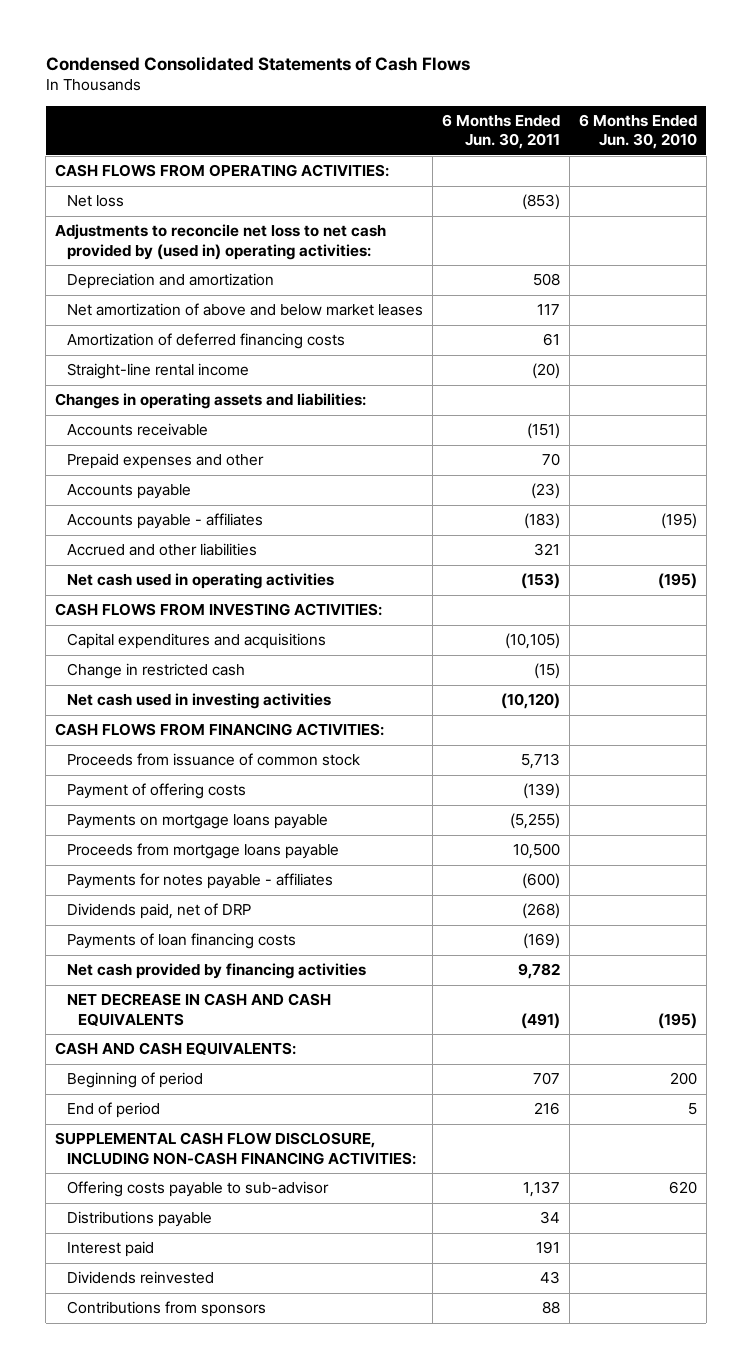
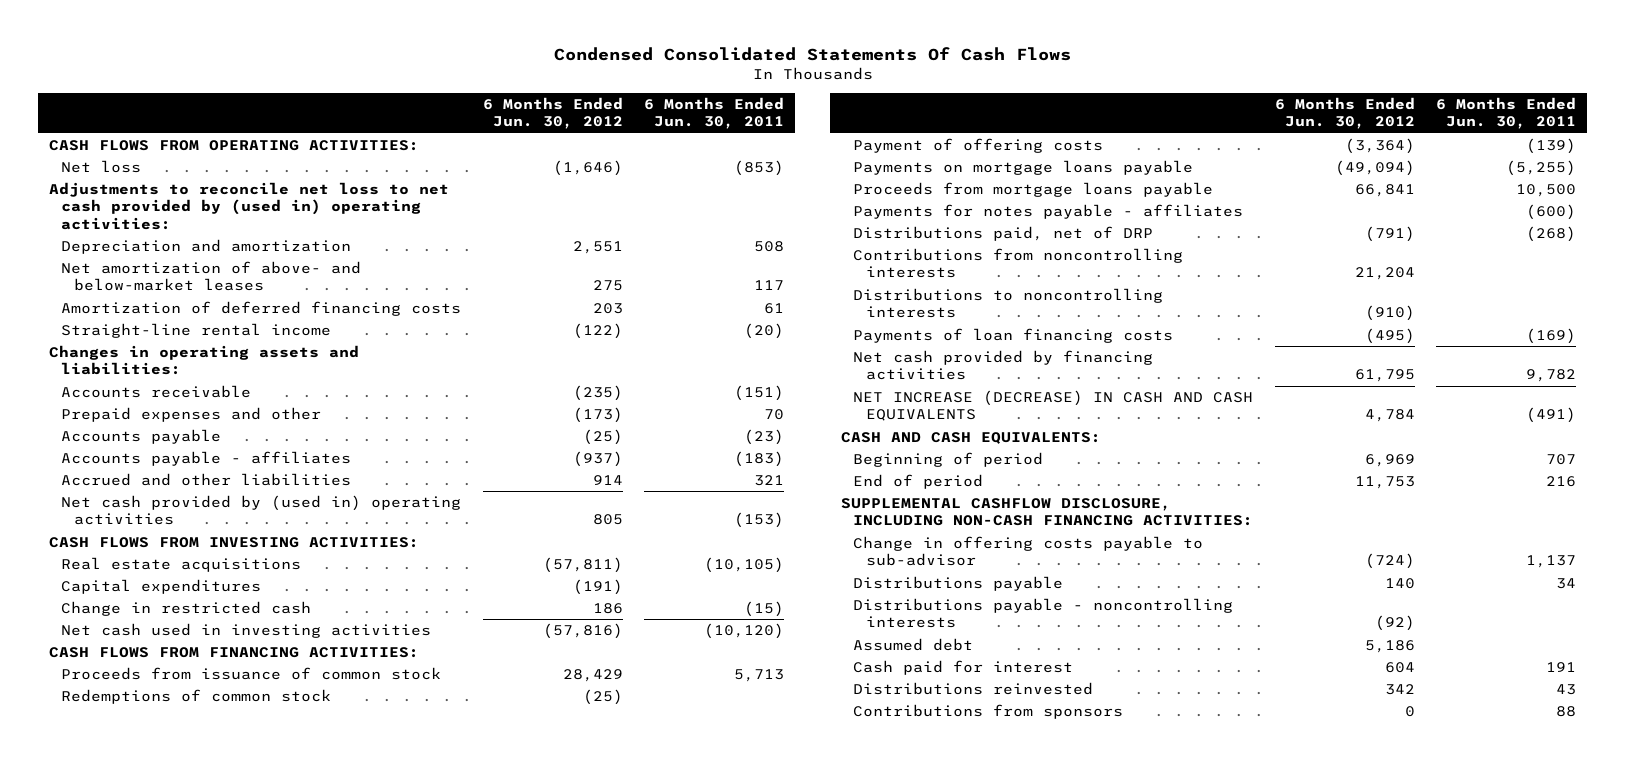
[45,55,470,71] Condensed Consolidated Statements of Cash Flows -> [553,47,1071,62] Condensed Consolidated Statements Of Cash Flows
[578,114,697,150] 6 Months Ended Jun. 30, 2010 -> none
none -> [482,97,623,130] 6 Months Ended Jun. 30, 2012
[66,303,423,317] Net amortization of above and below market leases -> [61,261,362,292] Net amortization of above- and below-market leases
[66,573,334,590] Net cash used in operating activities -> [61,495,462,526] Net cash provided by (used in) operating activities
[66,633,326,650] Capital expenditures and acquisitions -> [61,557,302,573] Real estate acquisitions
none -> [61,579,262,595] Capital expenditures
none -> [61,689,332,705] Redemptions of common stock
[66,903,251,920] Dividends paid, net of DRP -> [853,226,1154,242] Distributions paid, net of DRP
none -> [853,248,1184,279] Contributions from noncontrolling interests
none -> [853,288,1164,319] Distributions to noncontrolling interests
[66,993,331,1026] NET DECREASE IN CASH AND CASH EQUIVALENTS -> [853,390,1254,422] NET INCREASE (DECREASE) IN CASH AND CASH EQUIVALENTS
[55,1132,416,1165] SUPPLEMENTAL CASH FLOW DISCLOSURE, INCLUDING NON-CASH FINANCING ACTIVITIES: -> [841,498,1254,527] SUPPLEMENTAL CASHFLOW DISCLOSURE, INCLUDING NON-CASH FINANCING ACTIVITIES:
[66,1181,329,1198] Offering costs payable to sub-advisor -> [853,536,1204,567] Change in offering costs payable to sub-advisor
none -> [853,598,1234,629] Distributions payable - noncontrolling interests
none -> [853,638,974,652] Assumed debt
[66,1241,154,1258] Interest paid -> [853,660,1074,676] Cash paid for interest
[66,1271,214,1285] Dividends reinvested -> [853,682,1094,696] Distributions reinvested

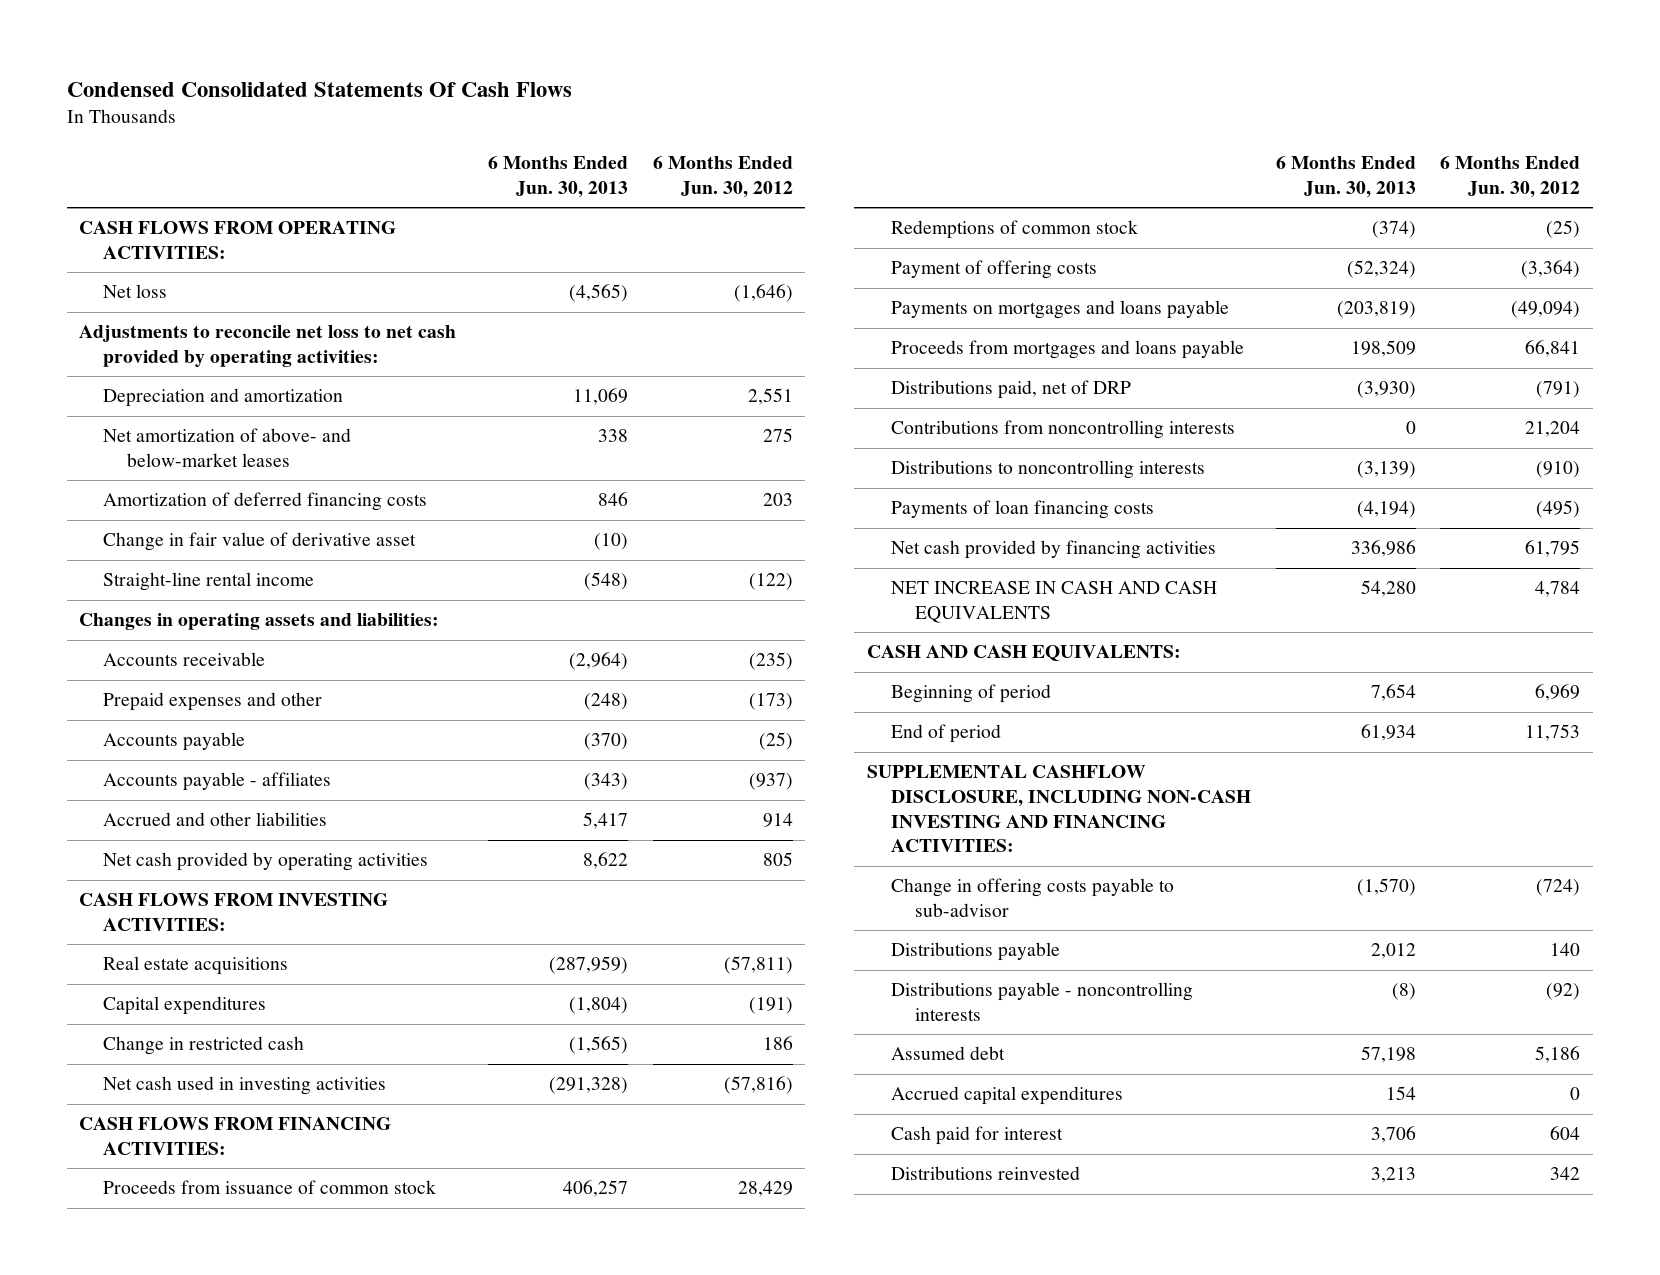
[644,97,785,130] 6 Months Ended Jun. 30, 2011 -> none
none -> [488,156,629,198] 6 Months Ended Jun. 30, 2013
[48,182,449,230] Adjustments to reconcile net loss to net cash provided by (used in) operating activities: -> [79,325,457,367] Adjustments to reconcile net loss to net cash provided by operating activities:
none -> [103,532,417,552] Change in fair value of derivative asset
[61,495,462,526] Net cash provided by (used in) operating activities -> [103,852,429,872] Net cash provided by operating activities
[853,204,1244,220] Payments for notes payable - affiliates -> none
[853,160,1194,176] Payments on mortgage loans payable -> [890,300,1229,320] Payments on mortgages and loans payable
[853,182,1214,198] Proceeds from mortgage loans payable -> [890,340,1244,360] Proceeds from mortgages and loans payable
[853,390,1254,422] NET INCREASE (DECREASE) IN CASH AND CASH EQUIVALENTS -> [890,581,1217,623] NET INCREASE IN CASH AND CASH EQUIVALENTS
[841,498,1254,527] SUPPLEMENTAL CASHFLOW DISCLOSURE, INCLUDING NON-CASH FINANCING ACTIVITIES: -> [866,765,1251,853] SUPPLEMENTAL CASHFLOW DISCLOSURE, INCLUDING NON-CASH INVESTING AND FINANCING ACTIVITIES:
none -> [890,1086,1123,1106] Accrued capital expenditures
[853,704,1124,720] Contributions from sponsors -> none

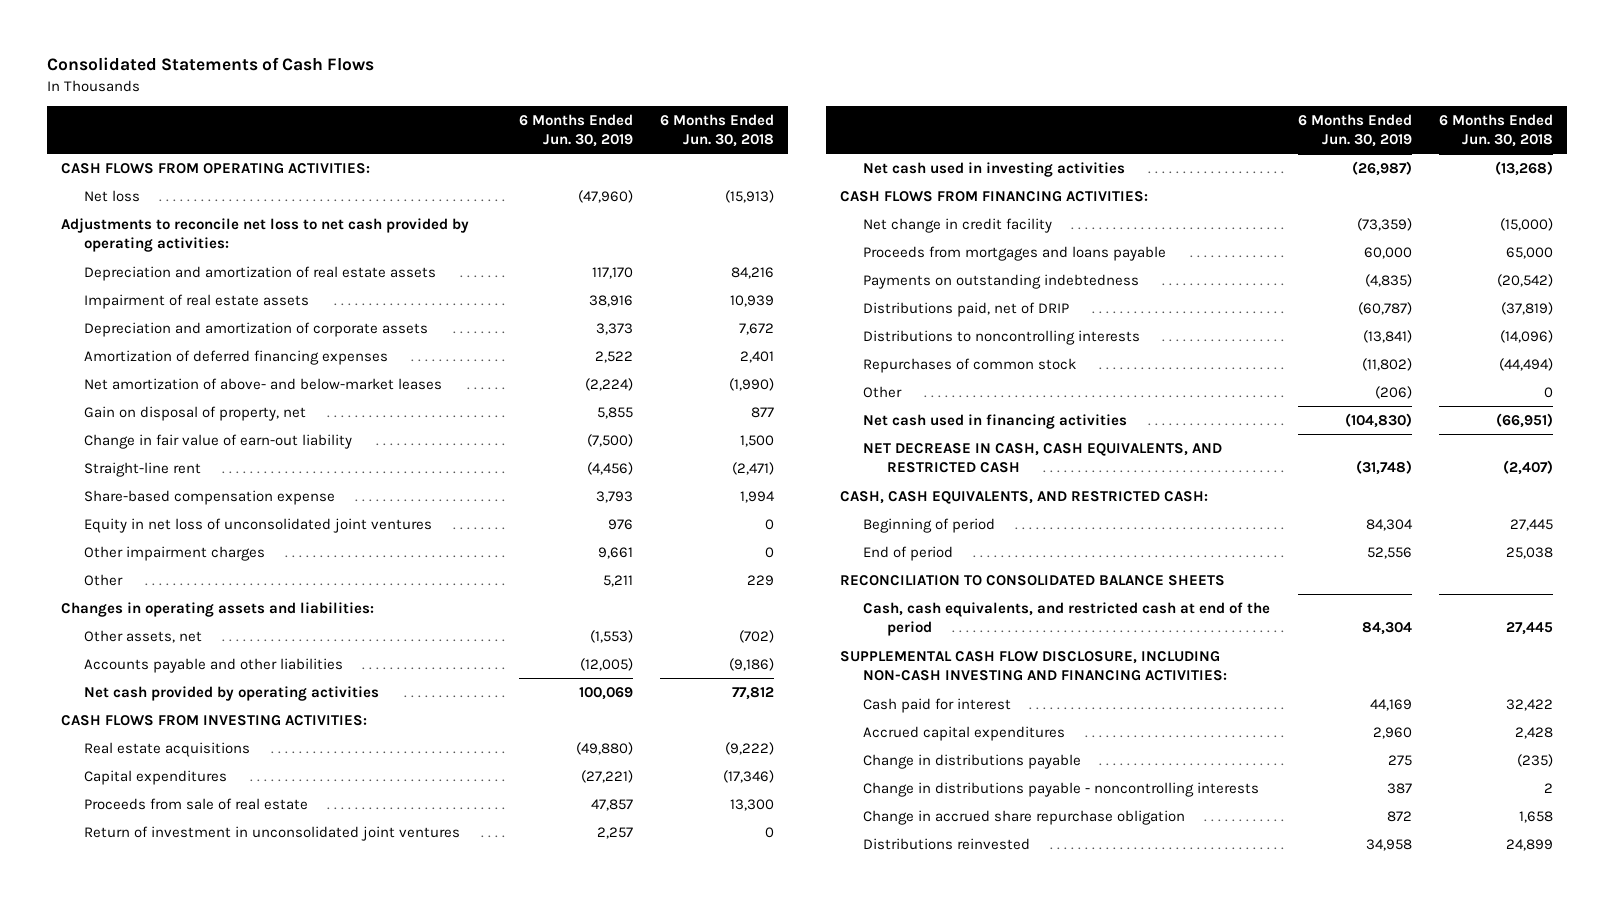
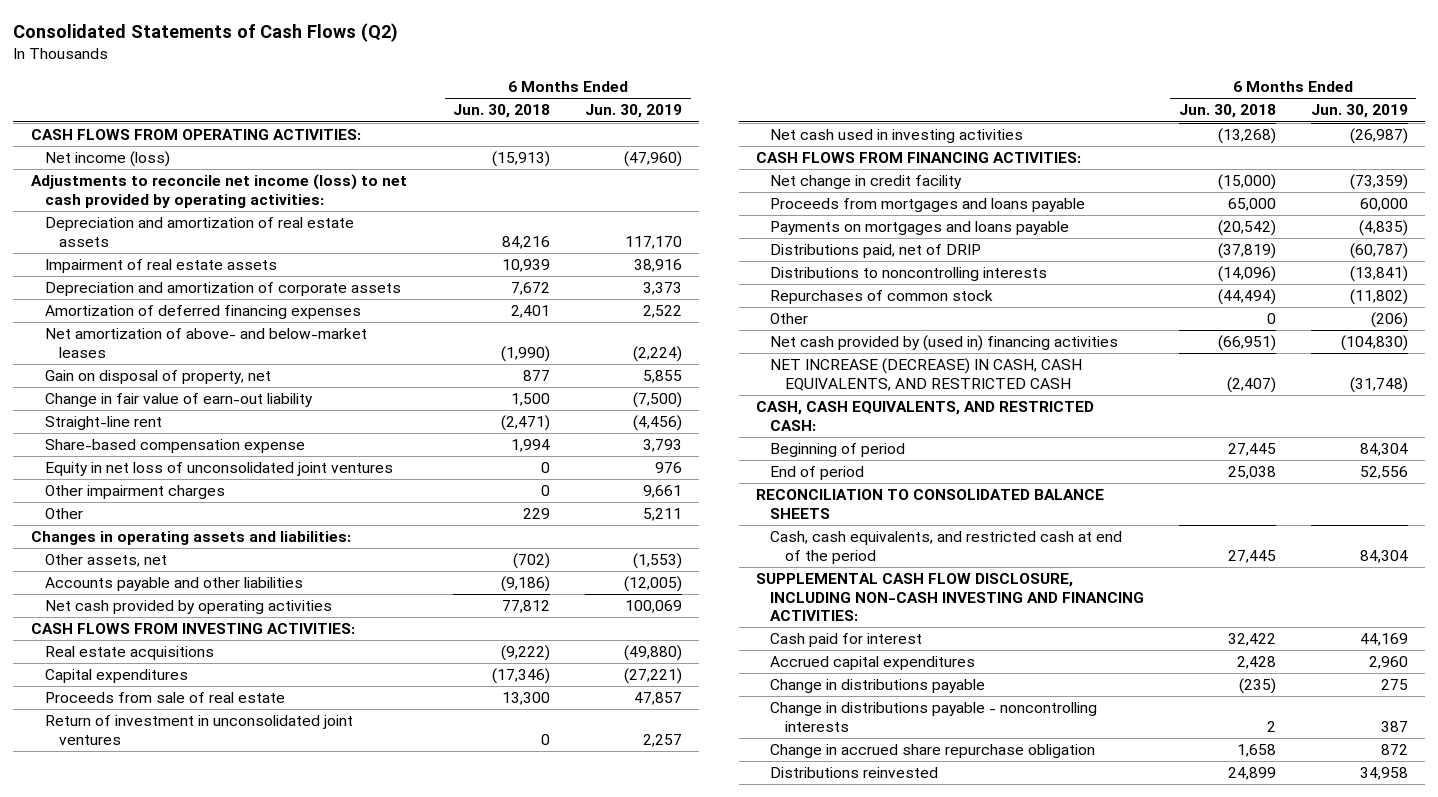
[47,57,375,72] Consolidated Statements of Cash Flows -> [13,22,399,42] Consolidated Statements of Cash Flows (Q2)
[84,189,141,202] Net loss -> [44,151,170,168] Net income (loss)
[60,217,469,253] Adjustments to reconcile net loss to net cash provided by operating activities: -> [30,174,407,208] Adjustments to reconcile net income (loss) to net cash provided by operating activities:
[863,273,1140,289] Payments on outstanding indebtedness -> [770,221,1070,236] Payments on mortgages and loans payable
[863,413,1128,429] Net cash used in financing activities -> [770,335,1119,352] Net cash provided by (used in) financing activities
[863,442,1223,474] NET DECREASE IN CASH, CASH EQUIVALENTS, AND RESTRICTED CASH -> [770,358,1083,391] NET INCREASE (DECREASE) IN CASH, CASH EQUIVALENTS, AND RESTRICTED CASH

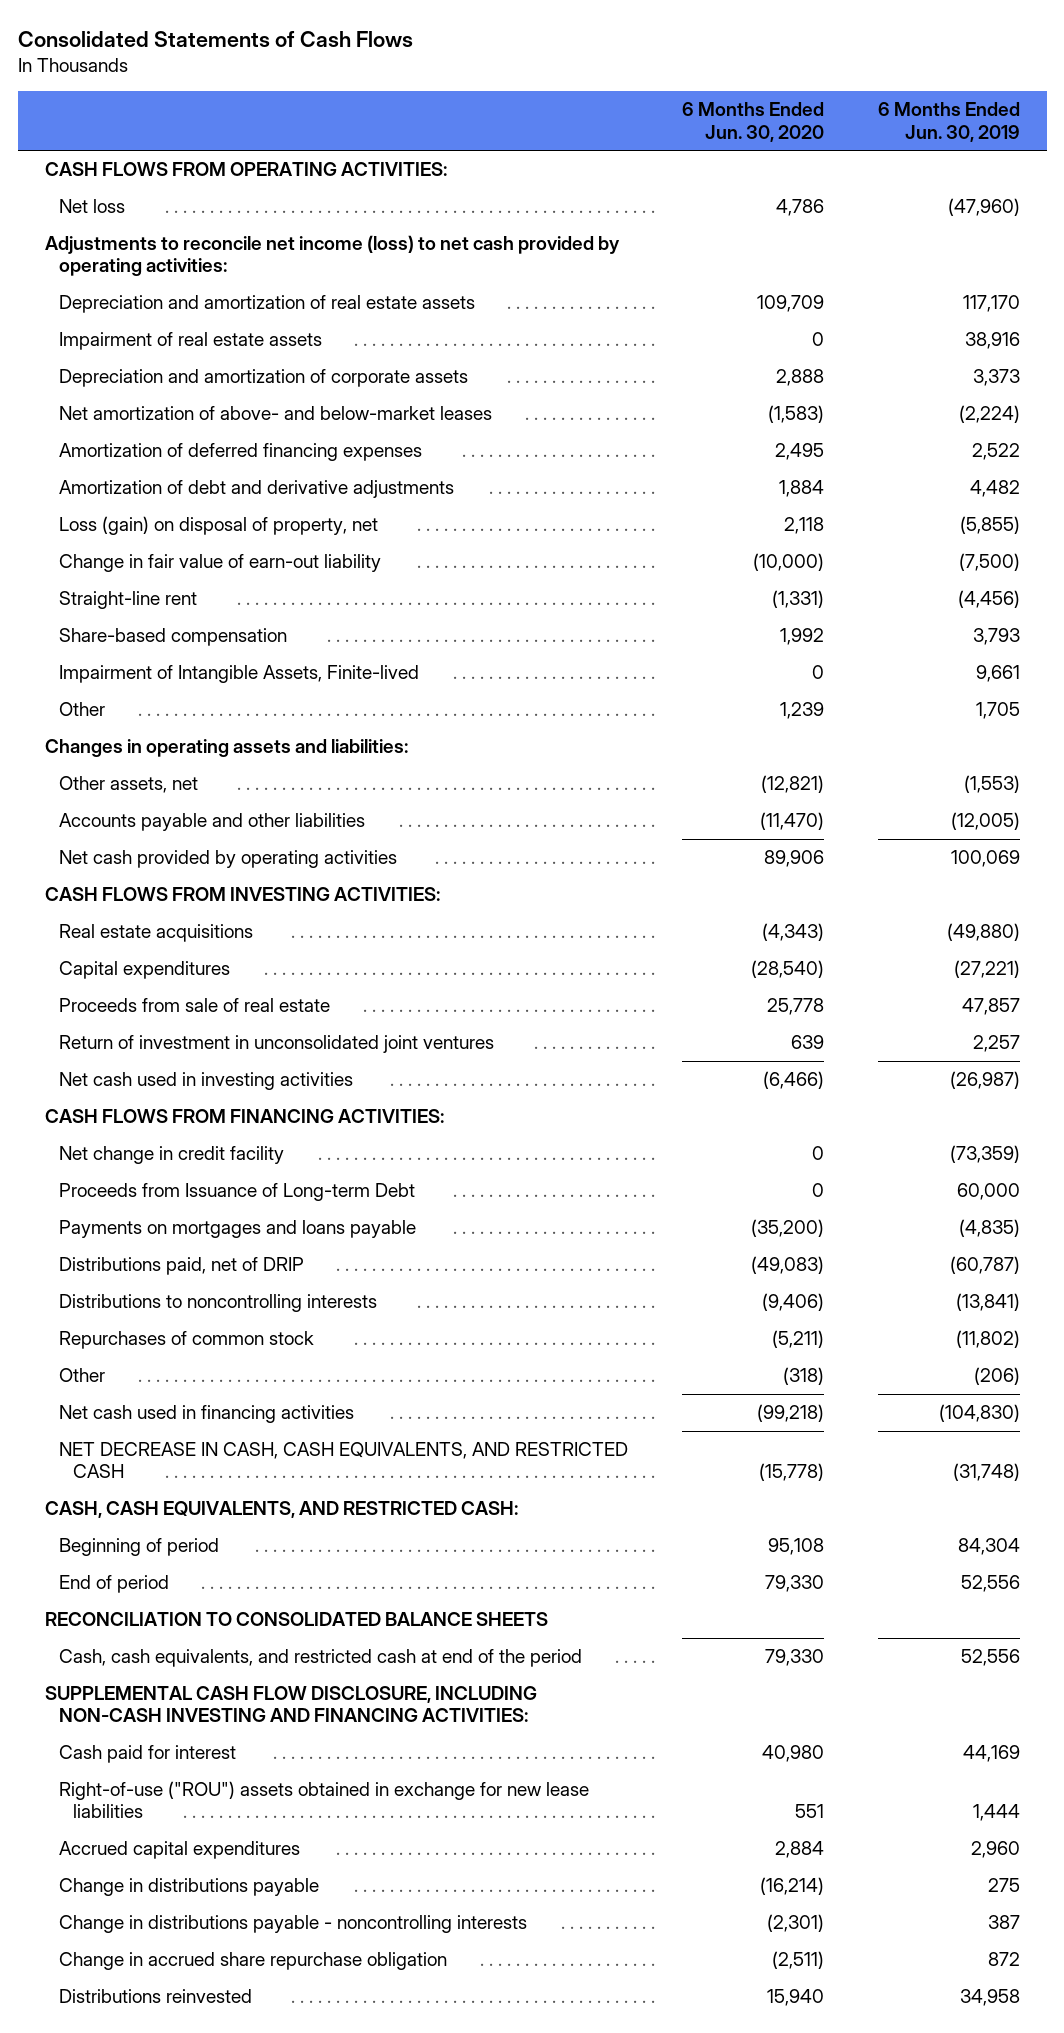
[13,22,399,42] Consolidated Statements of Cash Flows (Q2) -> [17,30,413,47] Consolidated Statements of Cash Flows
[453,104,551,119] Jun. 30, 2018 -> none
none -> [681,102,824,142] 6 Months Ended Jun. 30, 2020
[44,151,170,168] Net income (loss) -> [58,199,125,214] Net loss
[44,305,361,320] Amortization of deferred financing expenses -> [58,443,422,462] Amortization of deferred financing expenses
none -> [58,480,454,499] Amortization of debt and derivative adjustments
[44,370,271,385] Gain on disposal of property, net -> [58,516,378,536] Loss (gain) on disposal of property, net
[643,370,683,384] 5,855 -> [959,516,1020,535] (5,855)
[44,462,393,477] Equity in net loss of unconsolidated joint ventures -> none
[44,439,305,454] Share-based compensation expense -> [58,628,287,647] Share-based compensation
[44,485,225,500] Other impairment charges -> [58,665,419,684] Impairment of Intangible Assets, Finite-lived
[643,508,683,522] 5,211 -> [975,702,1020,720] 1,705
[770,198,1086,213] Proceeds from mortgages and loans payable -> none
none -> [58,1183,415,1202] Proceeds from Issuance of Long-term Debt
[770,335,1119,352] Net cash provided by (used in) financing activities -> [58,1405,354,1424] Net cash used in financing activities
[770,358,1083,391] NET INCREASE (DECREASE) IN CASH, CASH EQUIVALENTS, AND RESTRICTED CASH -> [58,1442,628,1479] NET DECREASE IN CASH, CASH EQUIVALENTS, AND RESTRICTED CASH
[1359,549,1408,563] 84,304 -> [960,1649,1020,1667] 52,556
none -> [58,1781,589,1819] Right-of-use ("ROU") assets obtained in exchange for new lease liabilities

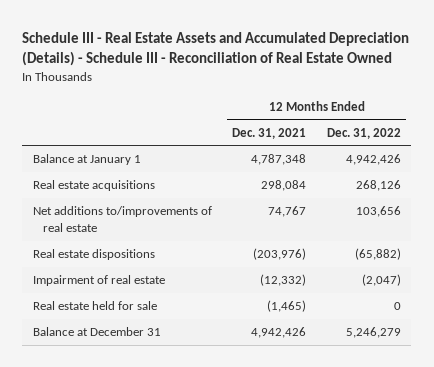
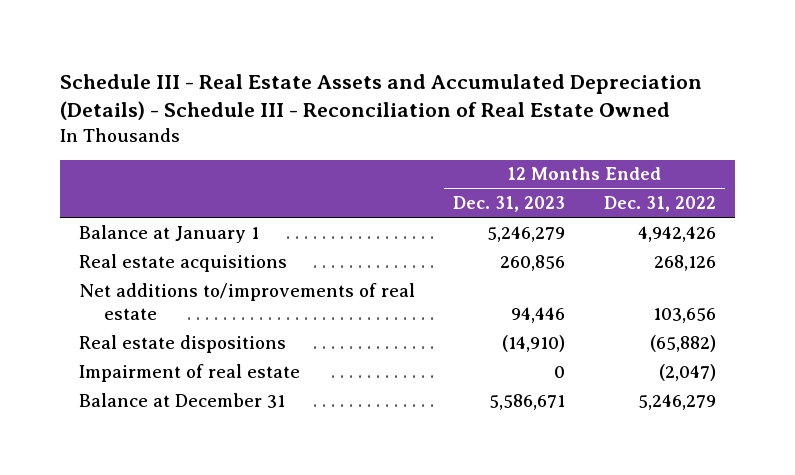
[232,127,307,139] Dec. 31, 2021 -> none
none -> [453,196,566,213] Dec. 31, 2023
[32,301,157,311] Real estate held for sale -> none

